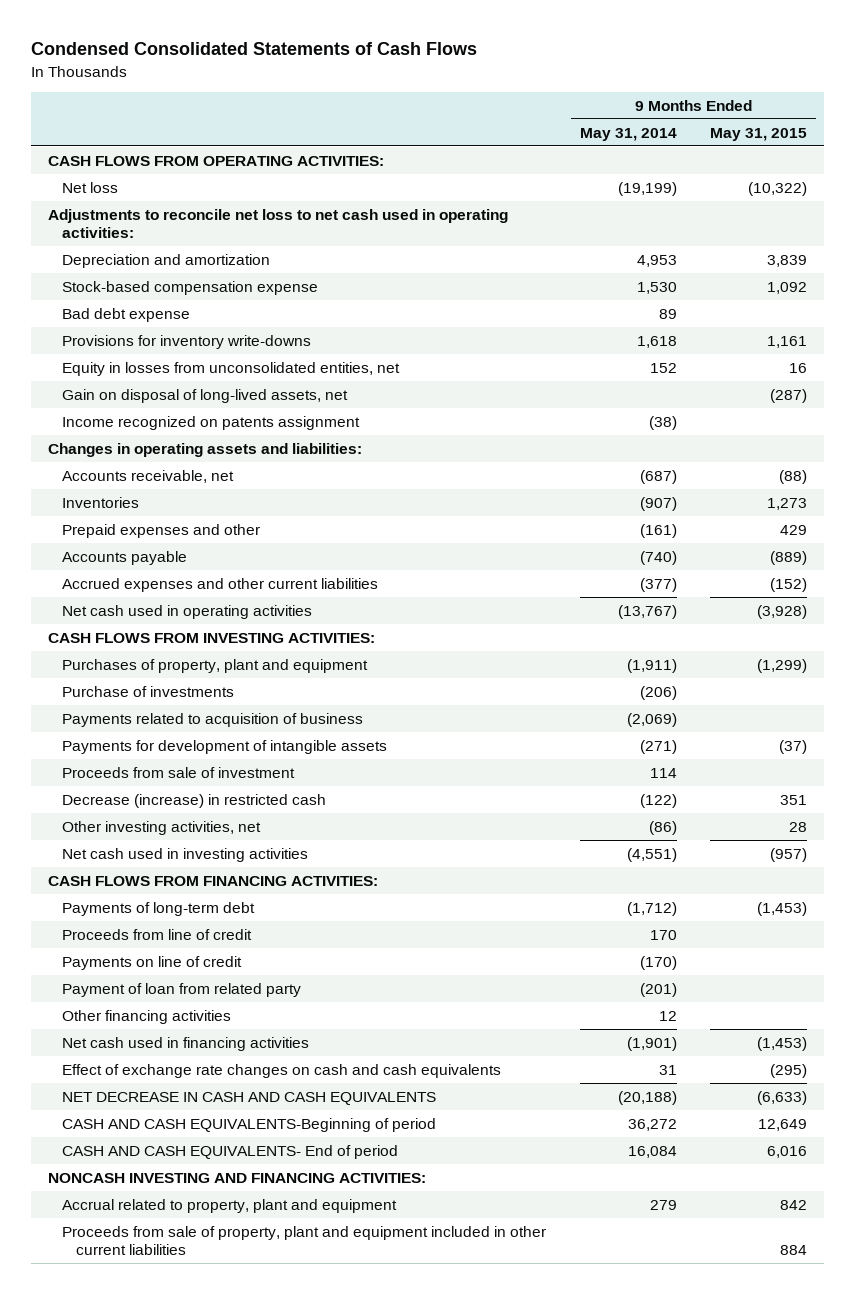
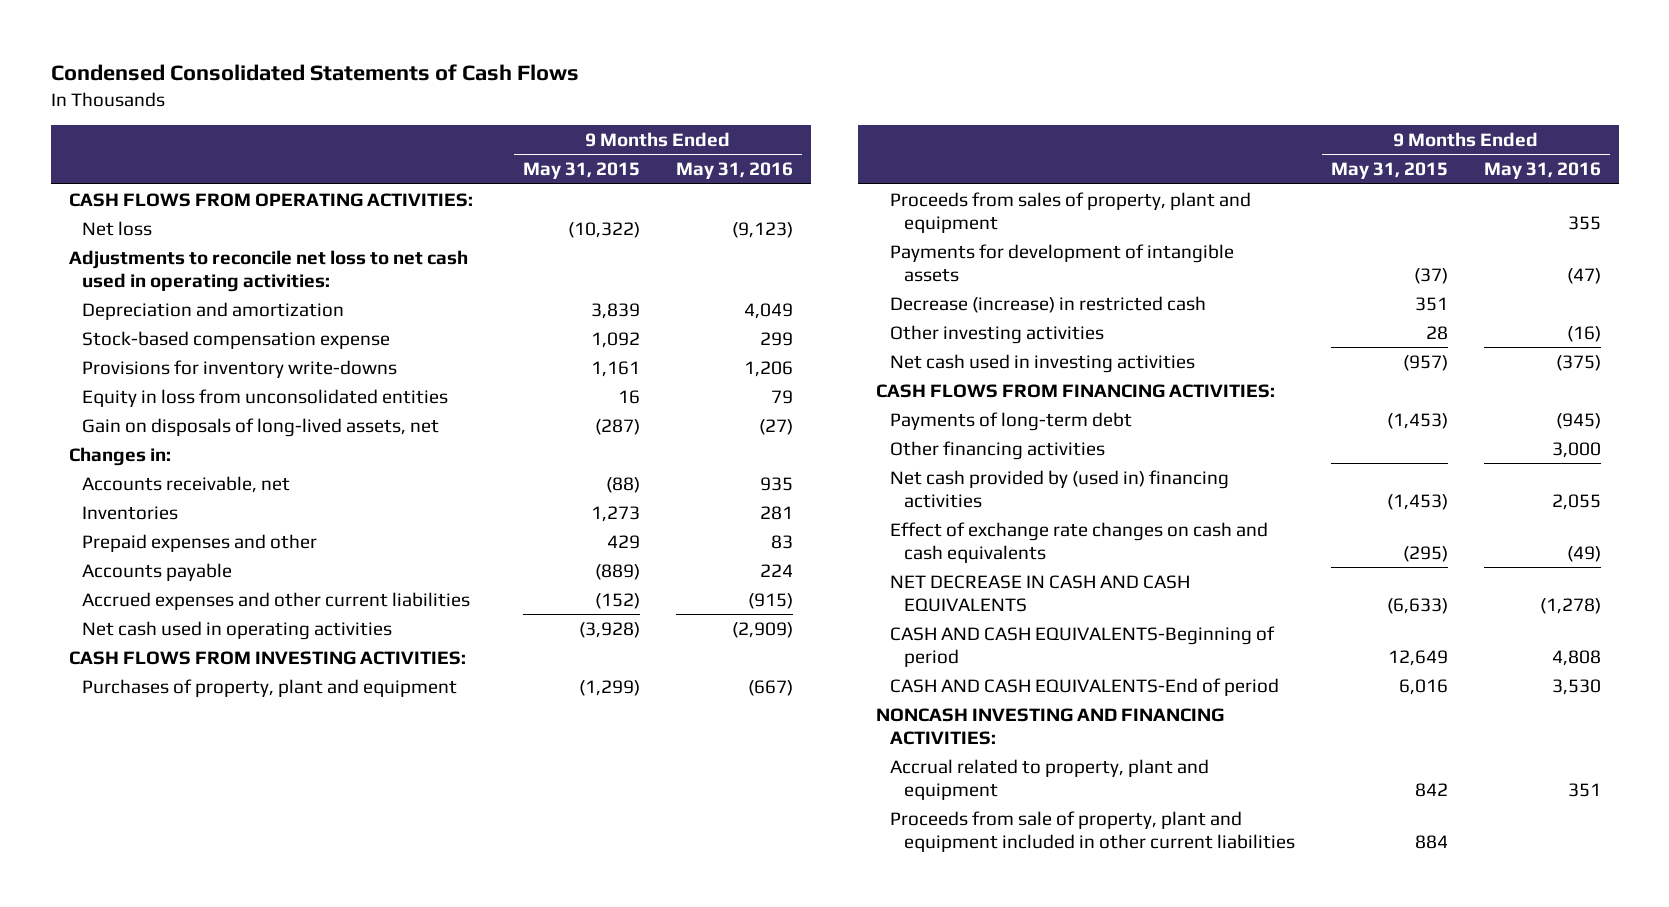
[579,127,677,141] May 31, 2014 -> none
none -> [675,162,793,180] May 31, 2016
[62,307,191,322] Bad debt expense -> none
[62,415,361,430] Income recognized on patents assignment -> none
[62,361,401,376] Equity in losses from unconsolidated entities, net -> [82,388,449,407] Equity in loss from unconsolidated entities
[62,388,349,403] Gain on disposal of long-lived assets, net -> [82,417,440,437] Gain on disposals of long-lived assets, net
[47,442,362,457] Changes in operating assets and liabilities: -> [68,446,171,466] Changes in:
[62,685,235,697] Purchase of investments -> none
[62,712,364,727] Payments related to acquisition of business -> none
none -> [890,191,1252,233] Proceeds from sales of property, plant and equipment
[62,766,296,778] Proceeds from sale of investment -> none
[62,820,262,835] Other investing activities, net -> [890,324,1105,344] Other investing activities
[62,928,253,940] Proceeds from line of credit -> none
[62,955,243,970] Payments on line of credit -> none
[62,982,302,997] Payment of loan from related party -> none
[62,1036,310,1051] Net cash used in financing activities -> [890,469,1230,508] Net cash provided by (used in) financing activities
[62,1144,399,1159] CASH AND CASH EQUIVALENTS- End of period -> [890,677,1280,696] CASH AND CASH EQUIVALENTS-End of period

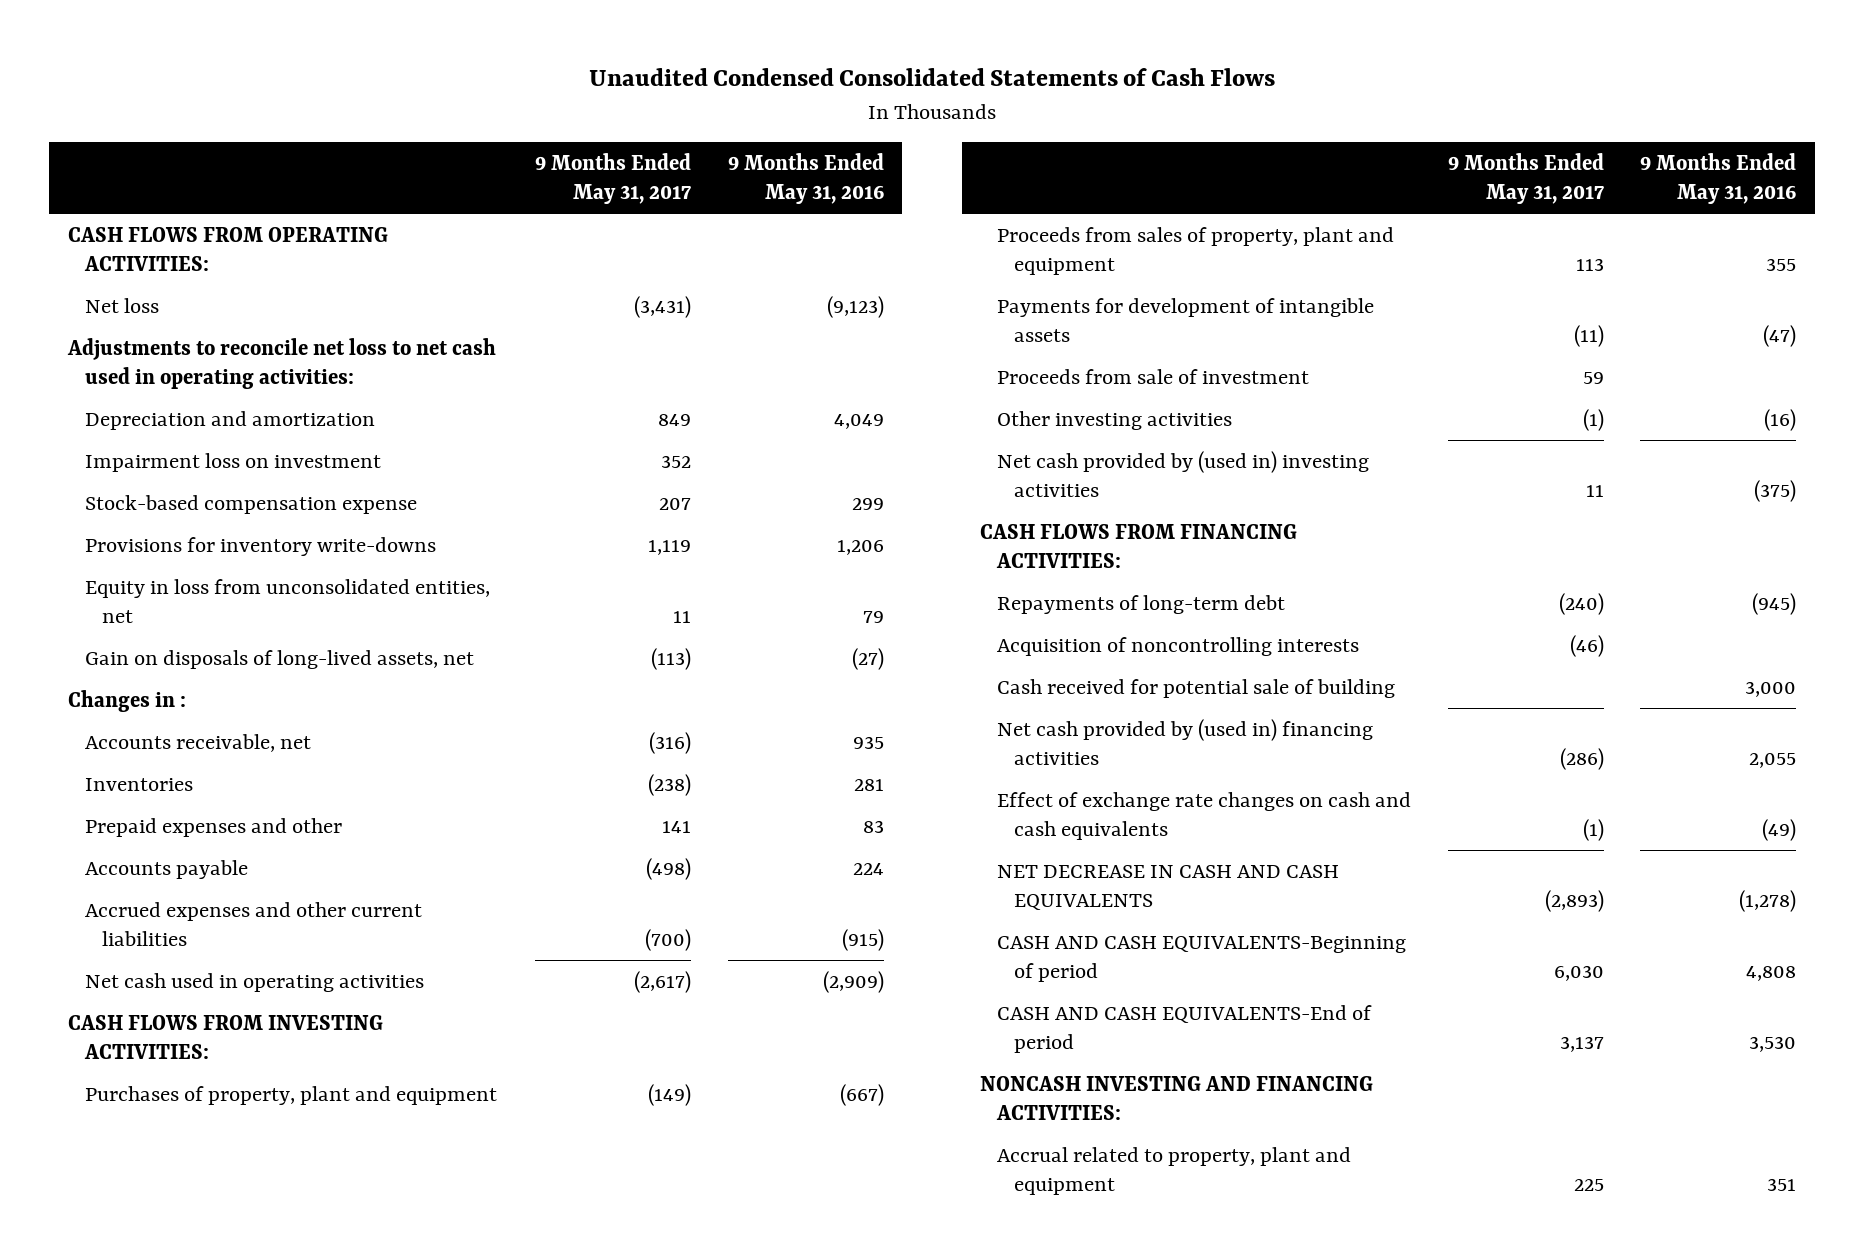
[50,64,579,82] Condensed Consolidated Statements of Cash Flows -> [589,68,1276,87] Unaudited Condensed Consolidated Statements of Cash Flows
[523,162,641,180] May 31, 2015 -> none
none -> [535,153,692,205] 9 Months Ended May 31, 2017
none -> [84,452,381,472] Impairment loss on investment
[82,388,449,407] Equity in loss from unconsolidated entities -> [84,578,490,623] Equity in loss from unconsolidated entities, net
[68,446,171,466] Changes in: -> [67,689,186,712] Changes in :
[890,295,1207,313] Decrease (increase) in restricted cash -> none
none -> [997,368,1310,384] Proceeds from sale of investment
[890,353,1196,373] Net cash used in investing activities -> [997,450,1370,497] Net cash provided by (used in) investing activities
[890,440,1106,460] Other financing activities -> none
[890,411,1133,431] Payments of long-term debt -> [997,594,1286,614] Repayments of long-term debt
none -> [997,636,1360,656] Acquisition of noncontrolling interests
none -> [997,678,1396,698] Cash received for potential sale of building
[890,810,1295,852] Proceeds from sale of property, plant and equipment included in other current liabilities -> none

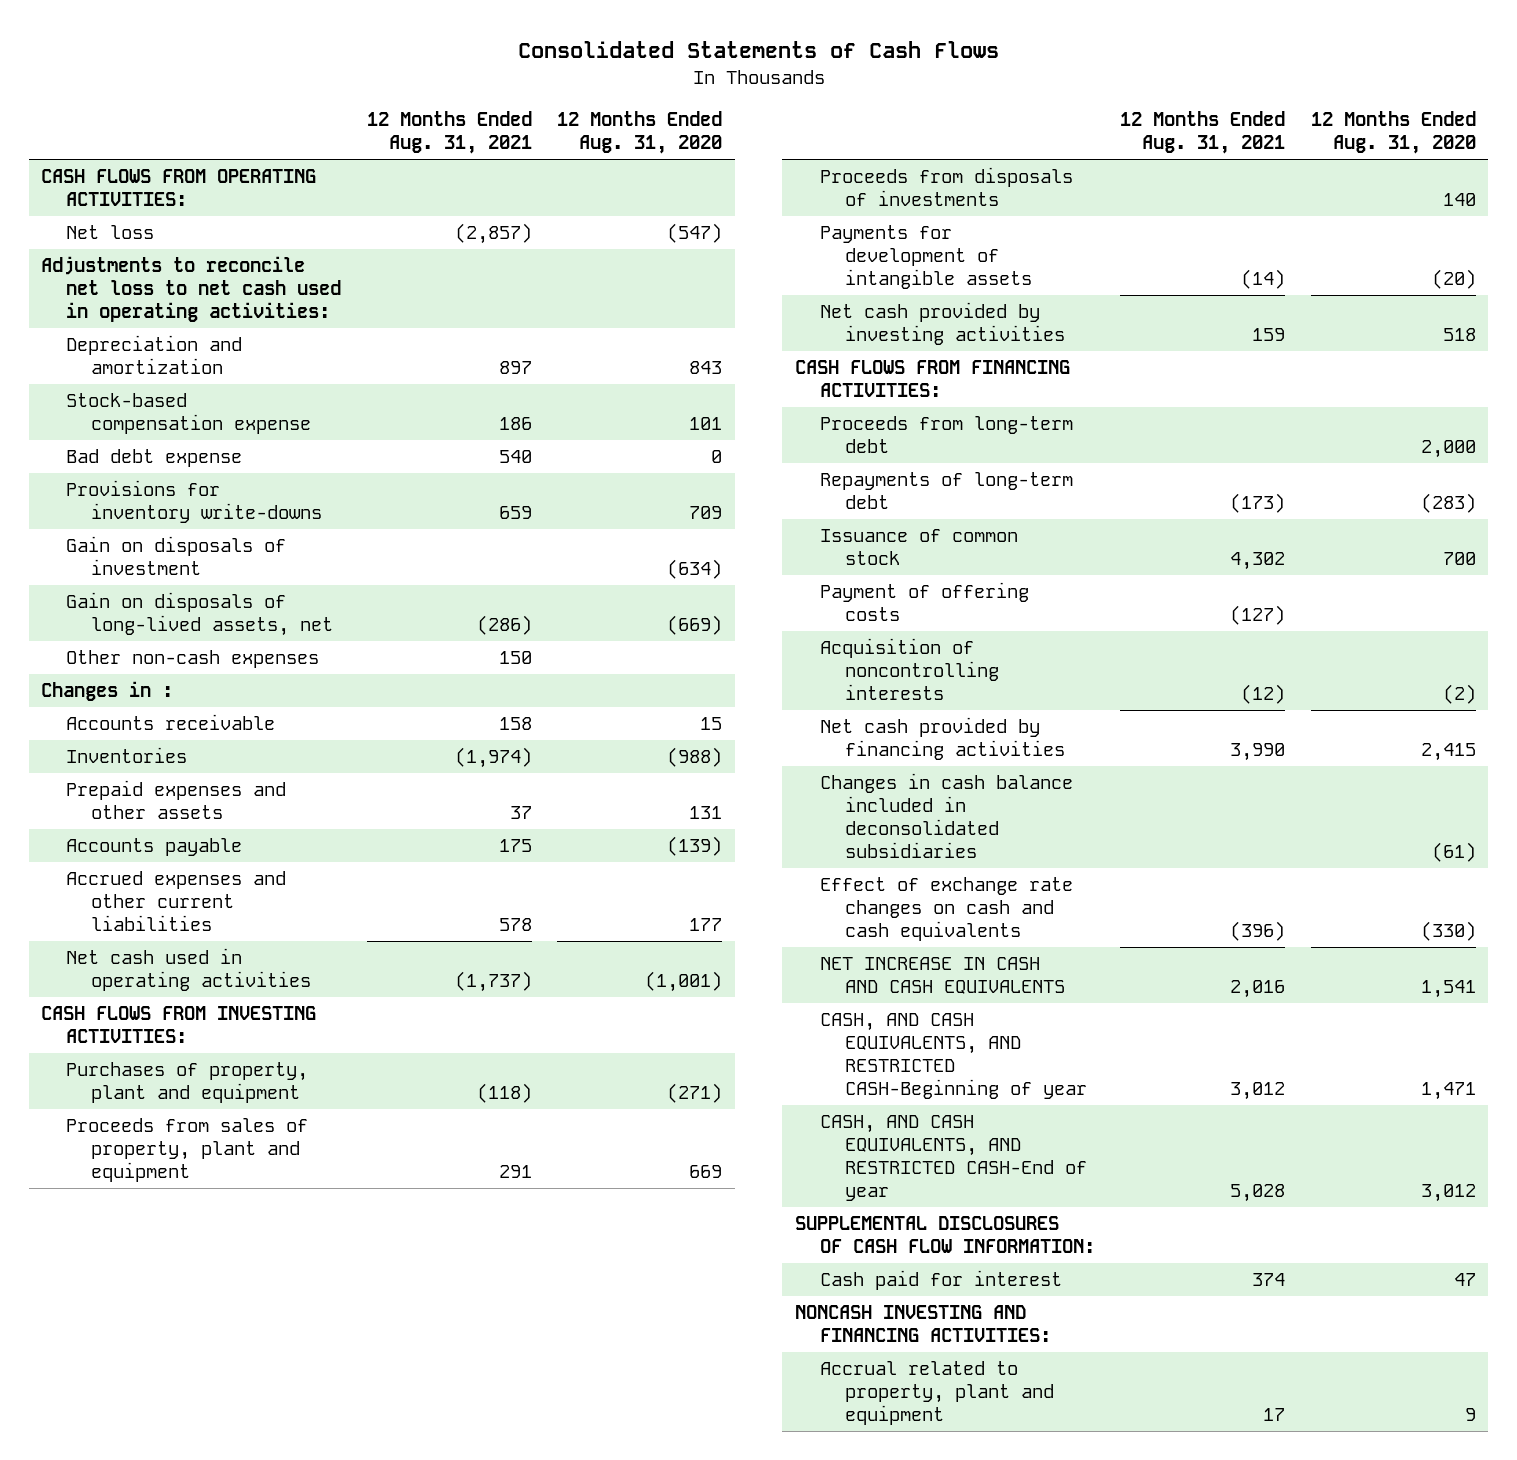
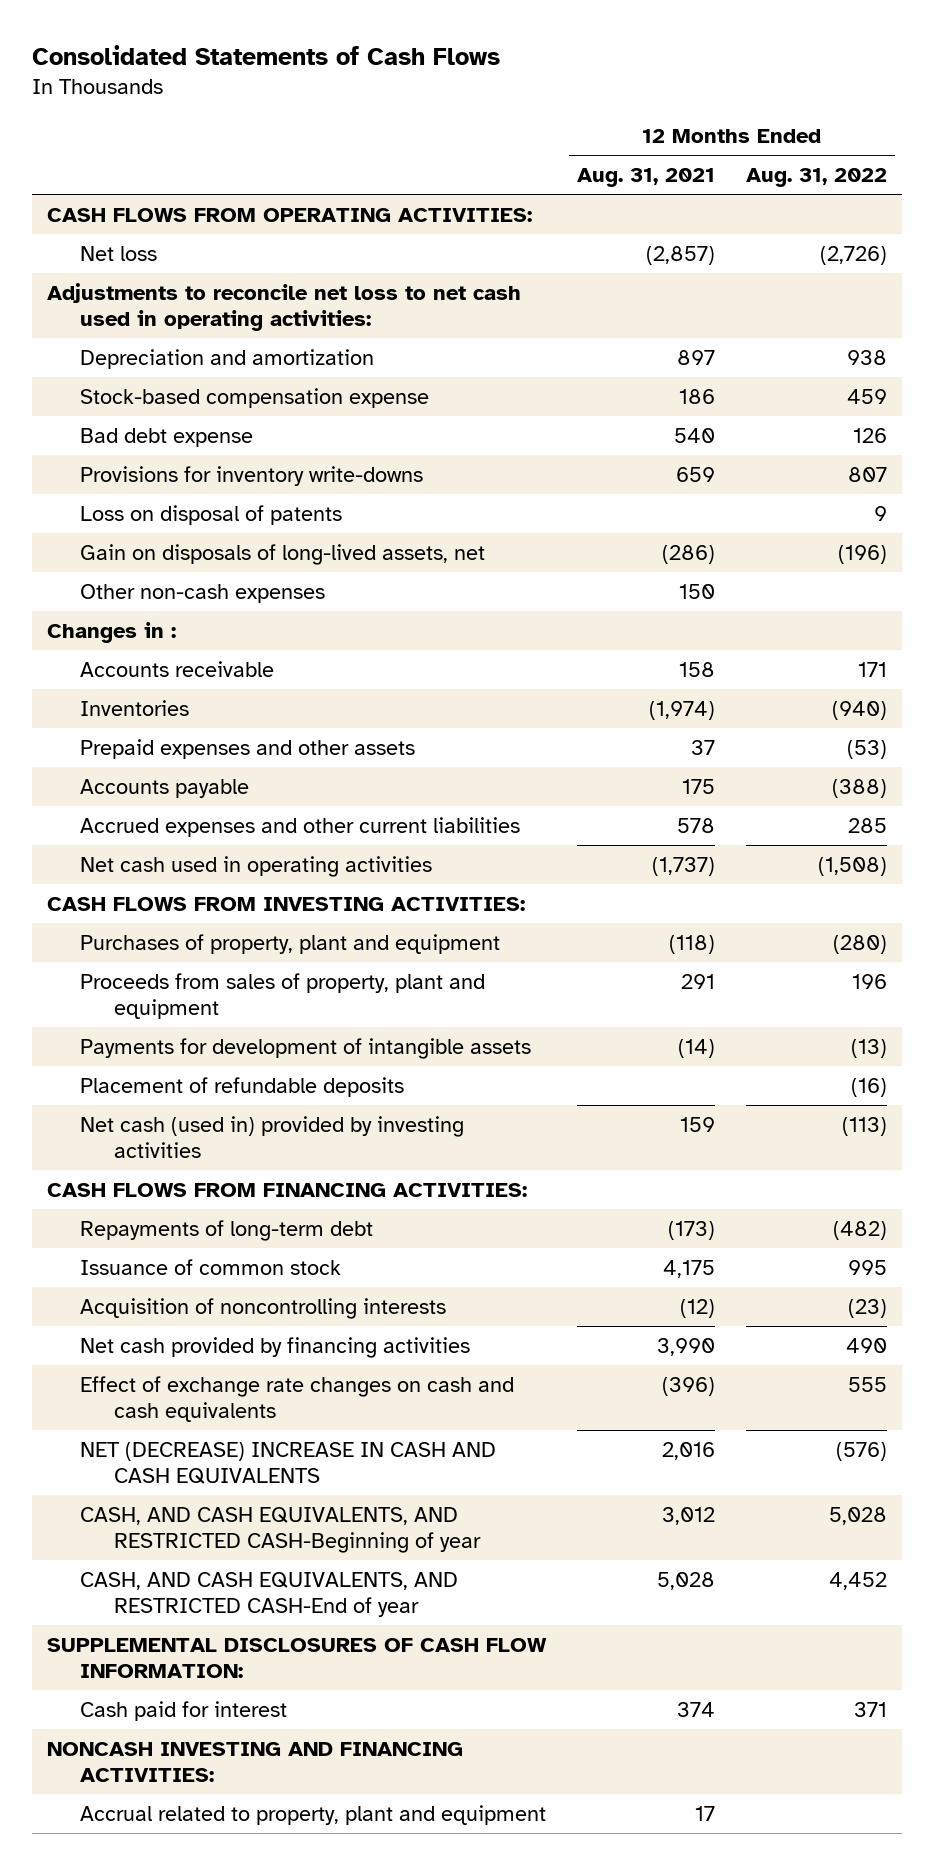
[556,111,722,155] 12 Months Ended Aug. 31, 2020 -> none
none -> [745,168,887,188] Aug. 31, 2022
[66,536,287,576] Gain on disposals of investment -> none
none -> [80,504,343,525] Loss on disposal of patents
[819,167,1073,207] Proceeds from disposals of investments -> none
none -> [80,1076,405,1097] Placement of refundable deposits
[819,302,1065,346] Net cash provided by investing activities -> [80,1115,465,1158] Net cash (used in) provided by investing activities
[819,416,1073,454] Proceeds from long-term debt -> none
[819,582,1029,622] Payment of offering costs -> none
[1230,552,1286,571] 4,302 -> [663,1259,716,1278] 4,175
[819,773,1073,859] Changes in cash balance included in deconsolidated subsidiaries -> none
[819,957,1065,995] NET INCREASE IN CASH AND CASH EQUIVALENTS -> [80,1441,497,1484] NET (DECREASE) INCREASE IN CASH AND CASH EQUIVALENTS

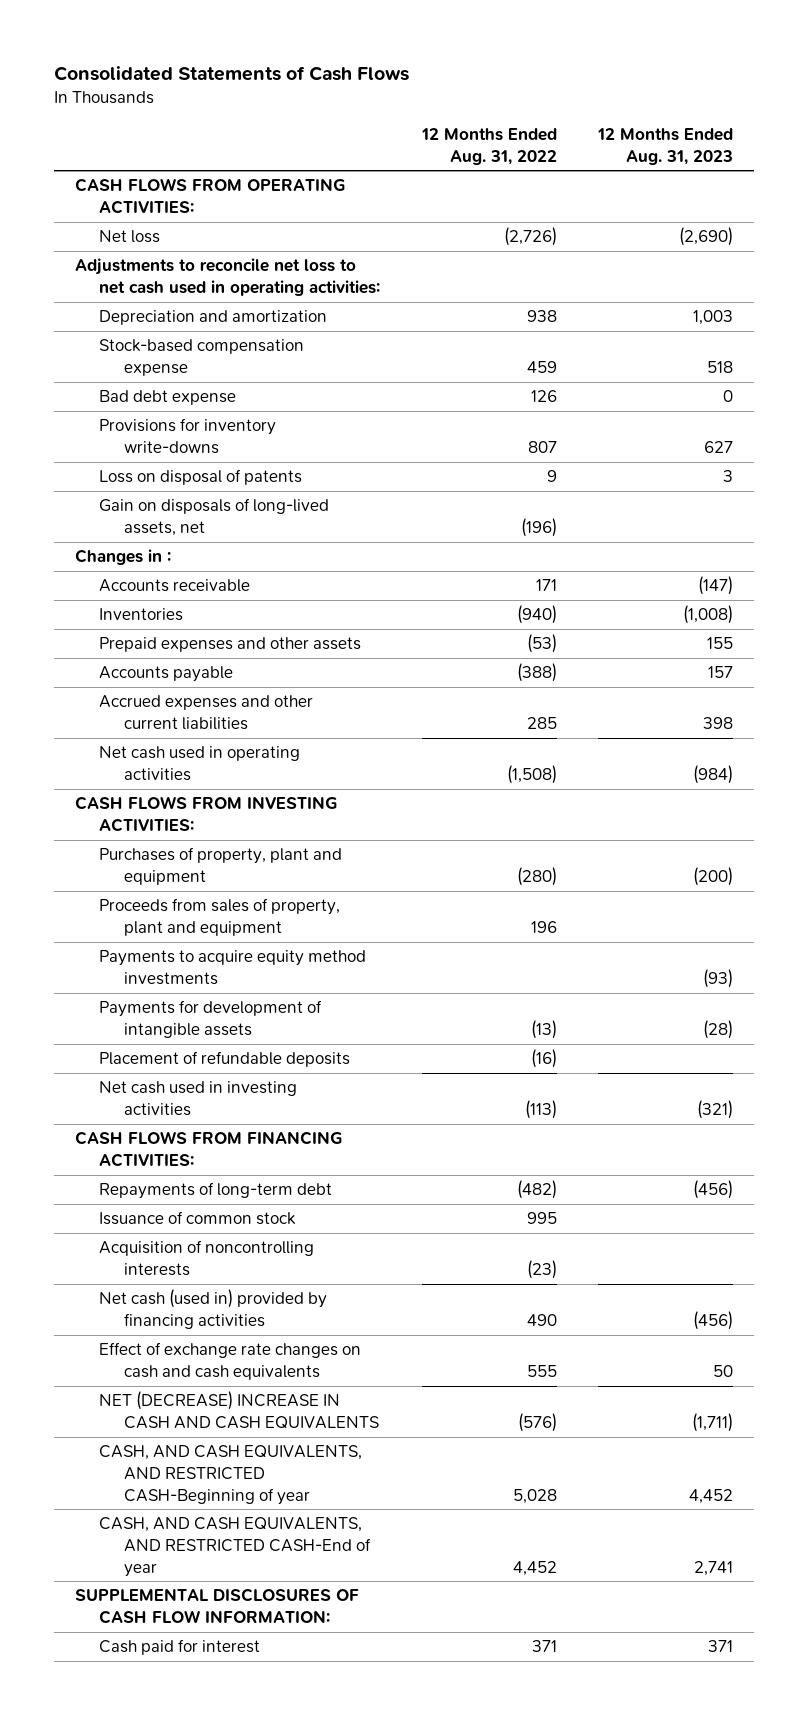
[577,168,716,188] Aug. 31, 2021 -> none
none -> [597,128,734,165] 12 Months Ended Aug. 31, 2023
[80,583,326,603] Other non-cash expenses -> none
none -> [99,950,367,985] Payments to acquire equity method investments
[80,1115,465,1158] Net cash (used in) provided by investing activities -> [99,1081,298,1116] Net cash used in investing activities
[80,1336,471,1358] Net cash provided by financing activities -> [99,1289,328,1329] Net cash (used in) provided by financing activities
[46,1741,463,1782] NONCASH INVESTING AND FINANCING ACTIVITIES: -> none
[80,1804,547,1825] Accrual related to property, plant and equipment -> none

